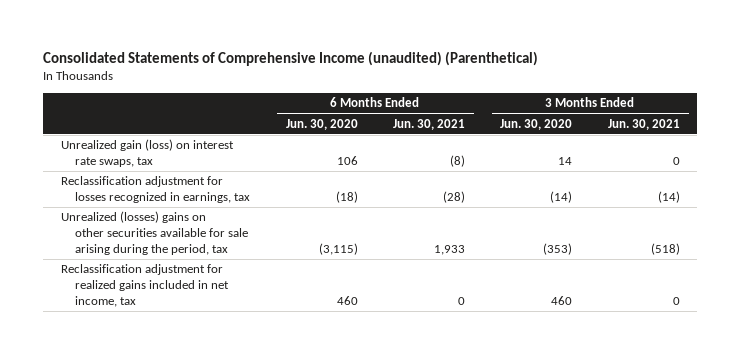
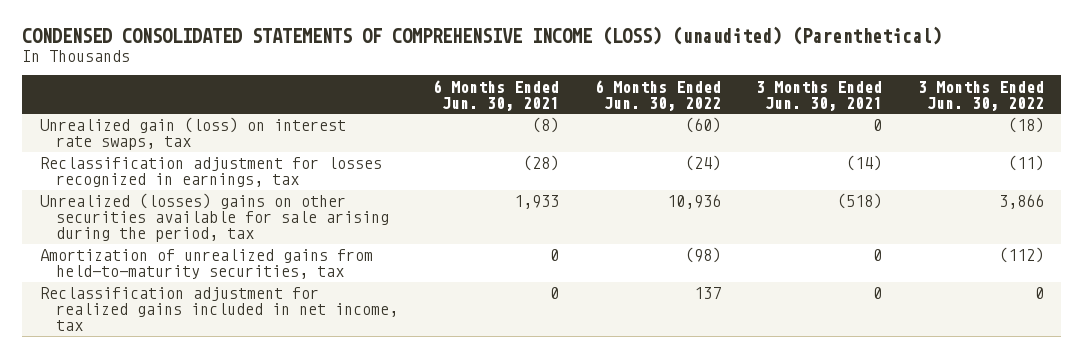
[43,50,539,66] Consolidated Statements of Comprehensive Income (unaudited) (Parenthetical) -> [22,26,943,46] CONDENSED CONSOLIDATED STATEMENTS OF COMPREHENSIVE INCOME (LOSS) (unaudited) (Parenthetical)
[285,118,358,130] Jun. 30, 2020 -> none
[500,118,573,130] Jun. 30, 2020 -> none
none -> [594,79,721,111] 6 Months Ended Jun. 30, 2022
none -> [917,80,1044,111] 3 Months Ended Jun. 30, 2022
none -> [39,249,373,280] Amortization of unrealized gains from held-to-maturity securities, tax

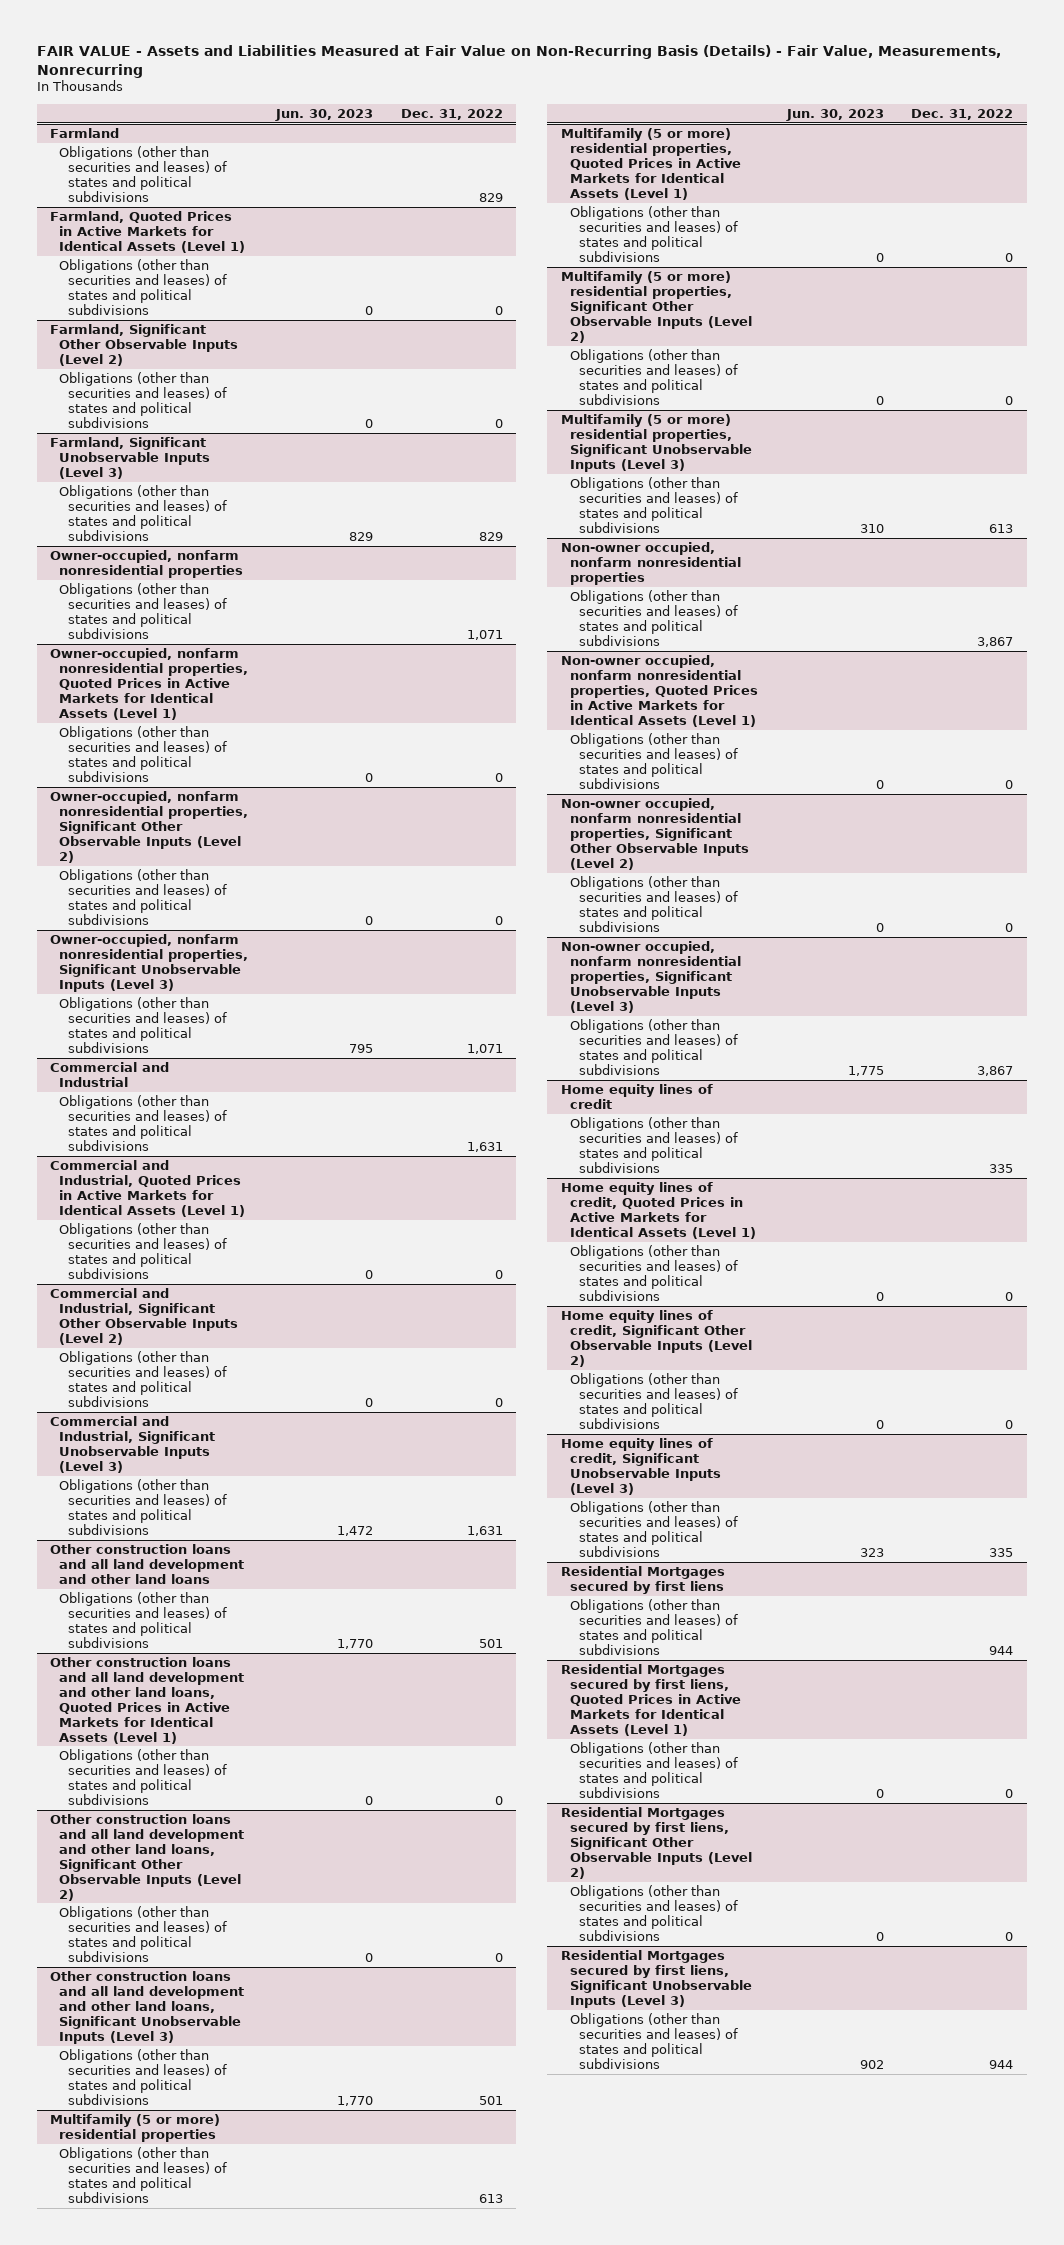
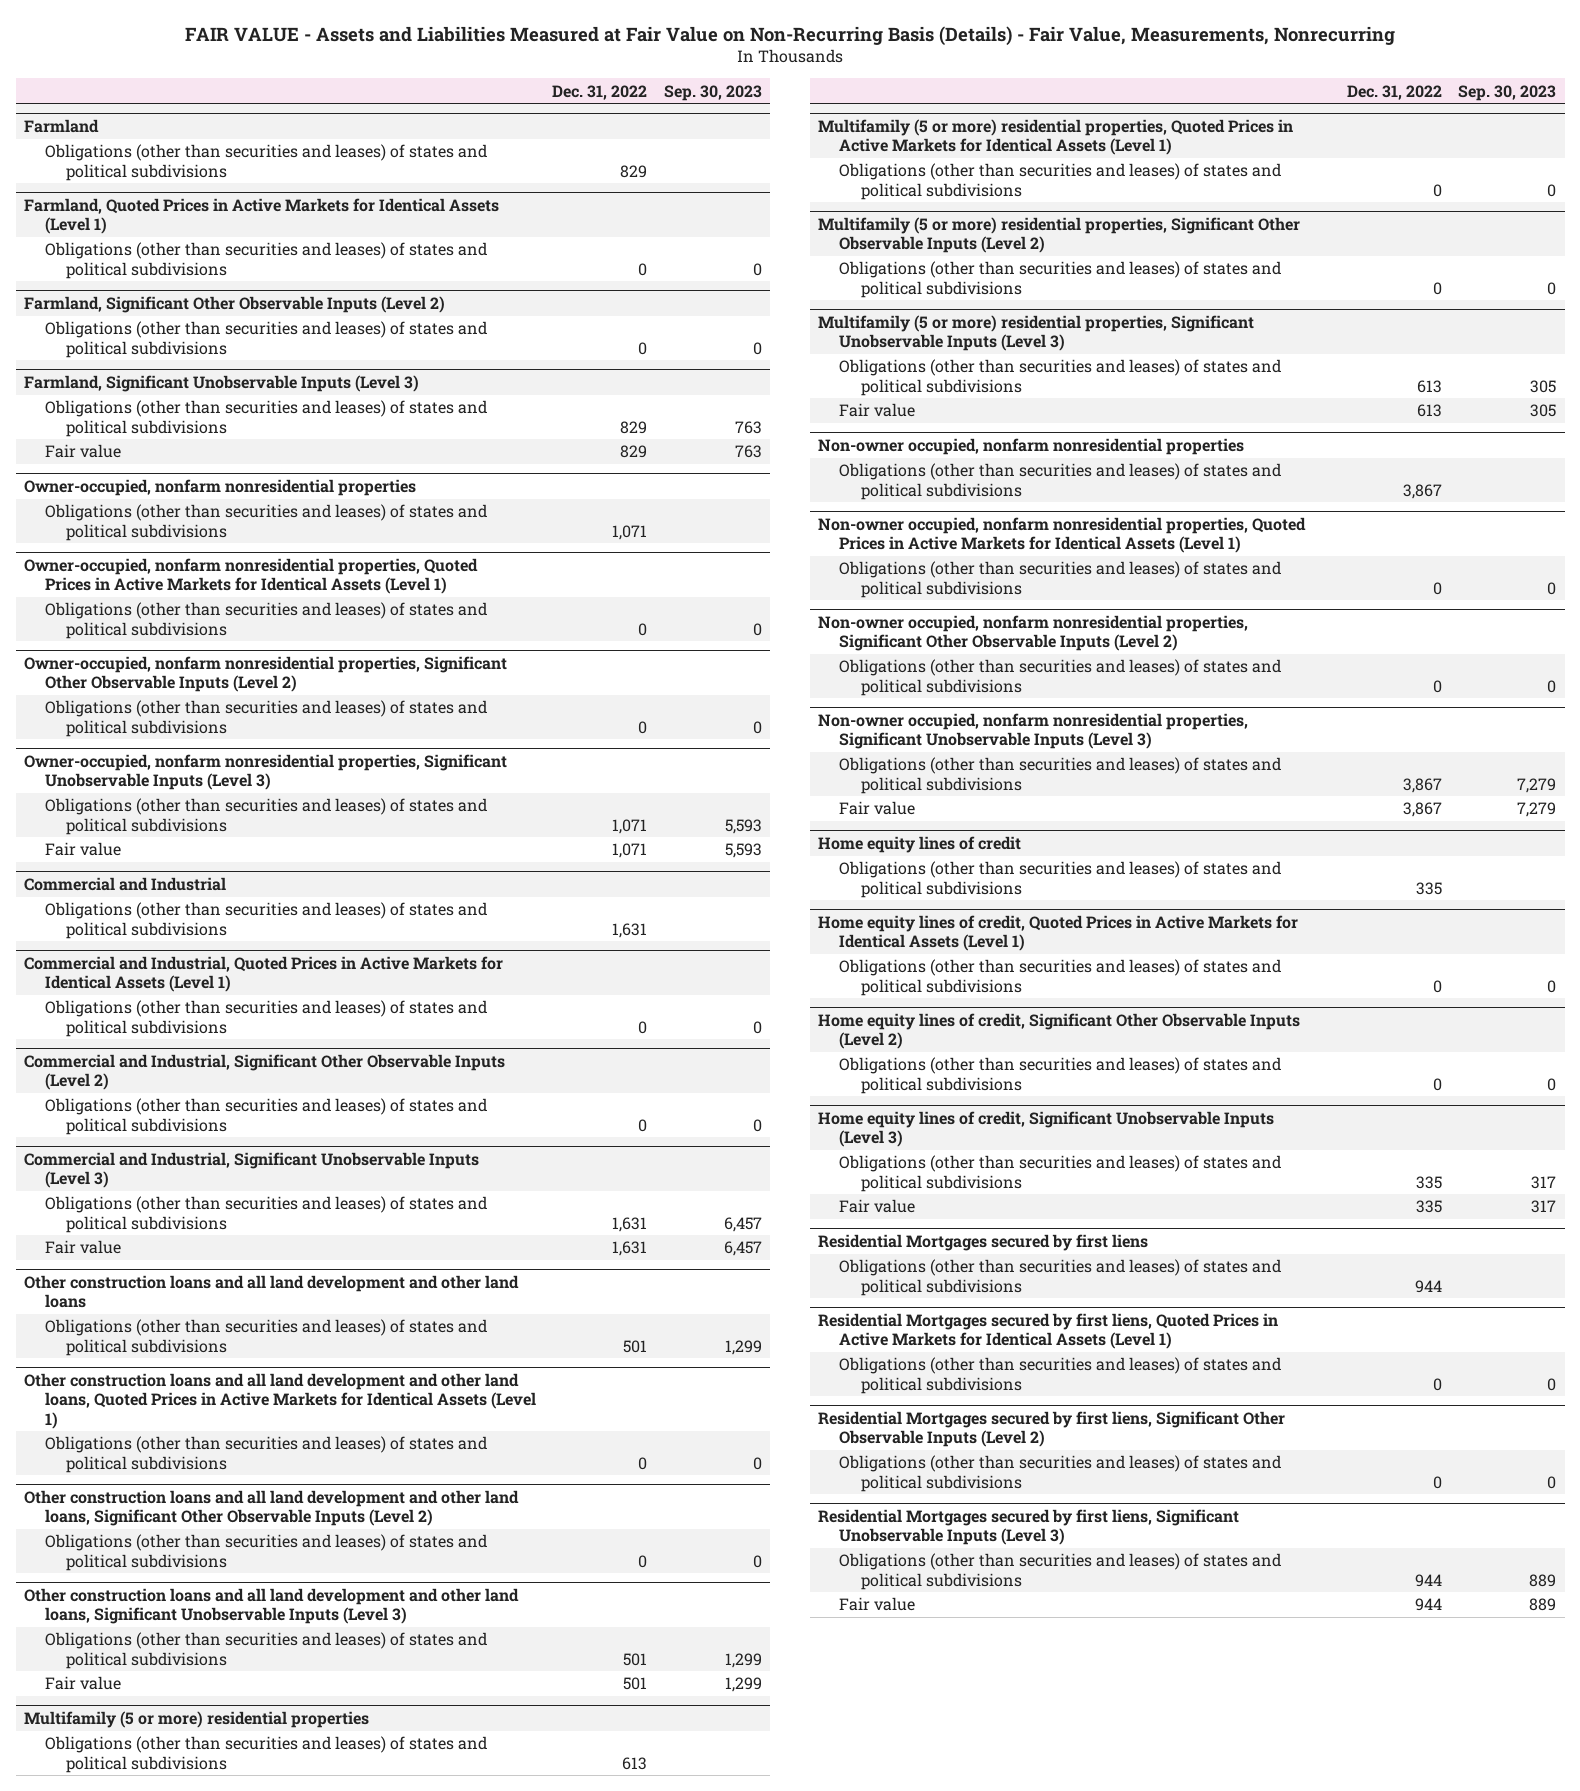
[274,108,373,121] Jun. 30, 2023 -> none
none -> [663,84,762,101] Sep. 30, 2023
none -> [44,444,121,459] Fair value
none -> [44,842,121,857] Fair value
none -> [44,1240,121,1255] Fair value
none -> [44,1676,121,1691] Fair value
none -> [839,403,916,418] Fair value
none -> [839,801,916,816] Fair value
none -> [839,1199,916,1214] Fair value
none -> [839,1597,916,1612] Fair value

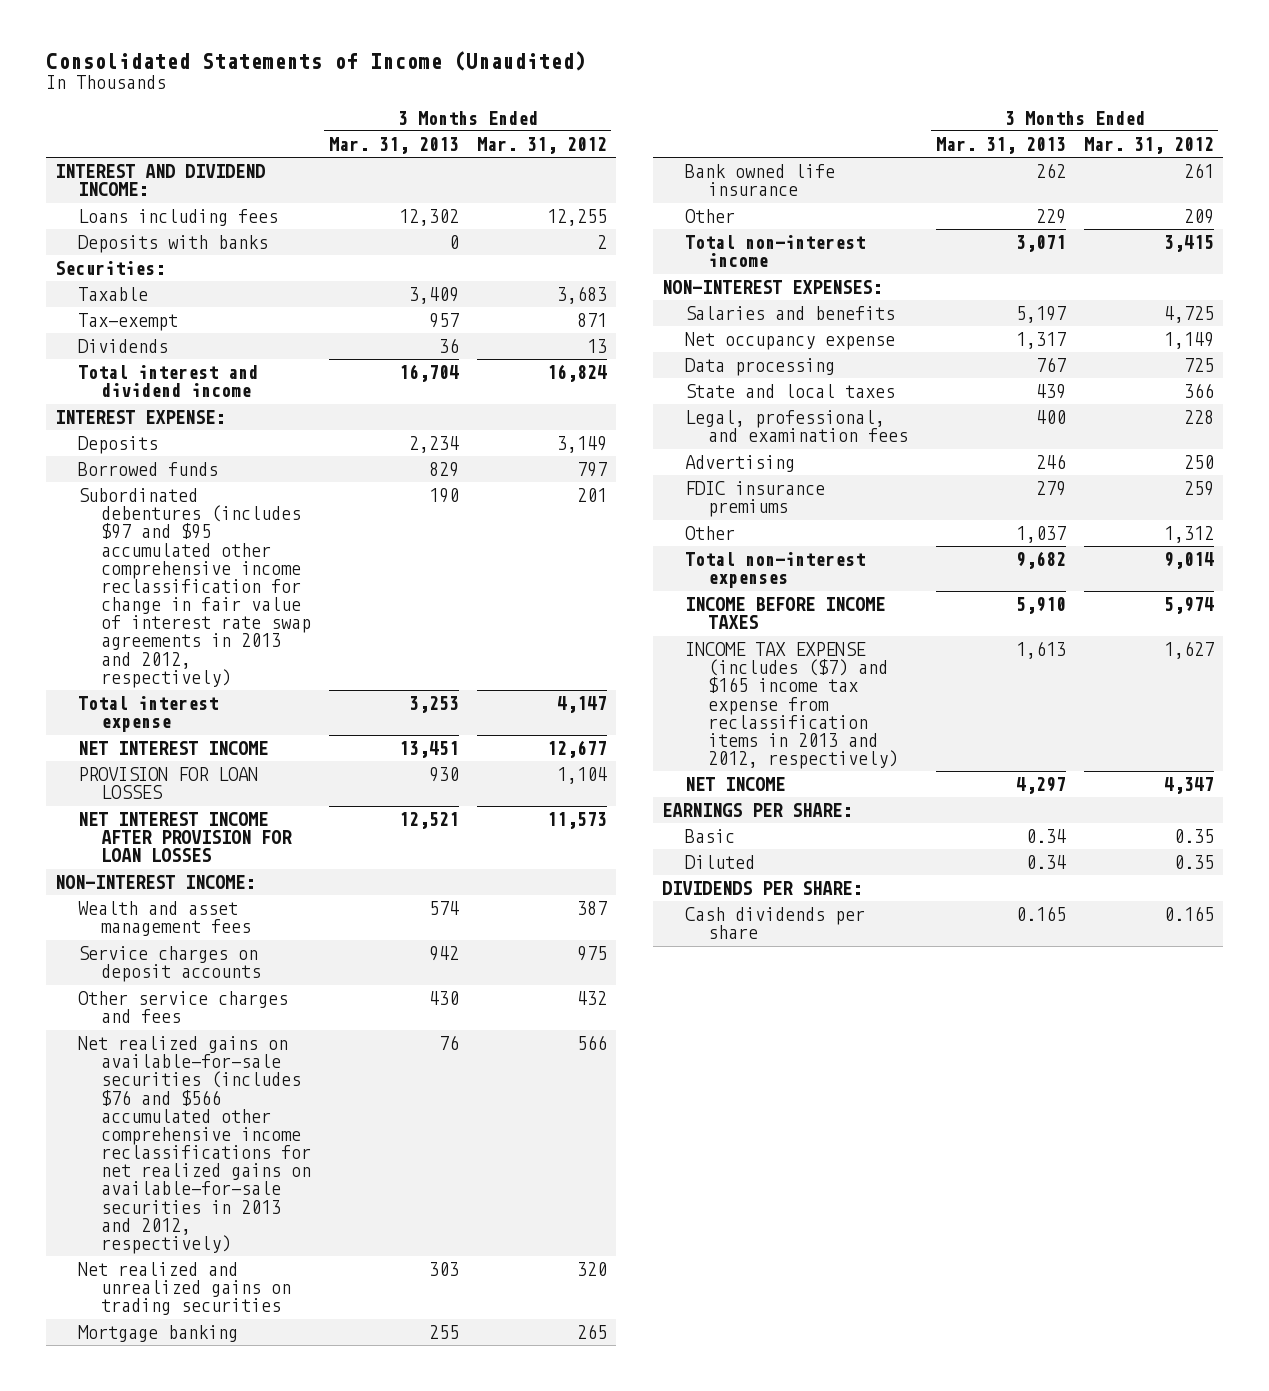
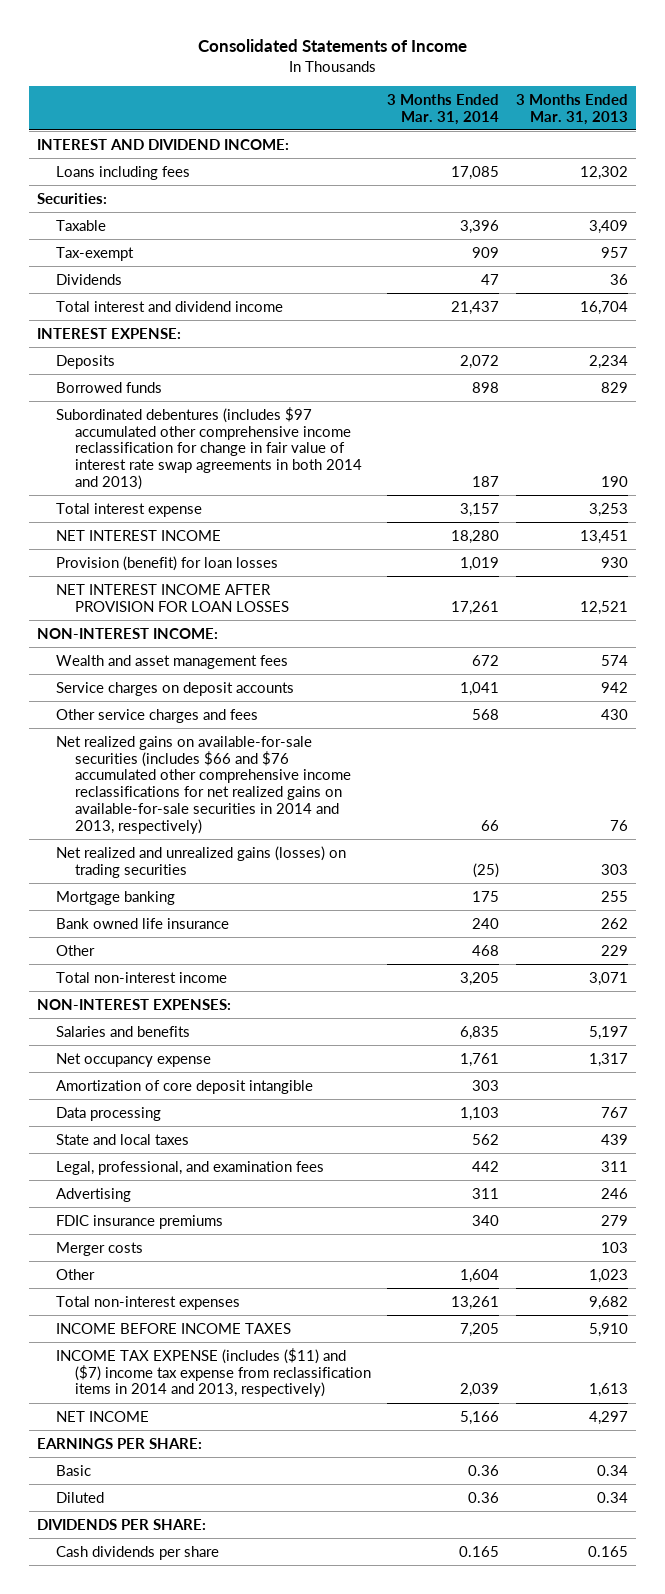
[45,51,586,72] Consolidated Statements of Income (Unaudited) -> [197,38,467,52] Consolidated Statements of Income
[476,136,607,154] Mar. 31, 2012 -> none
none -> [387,93,500,125] 3 Months Ended Mar. 31, 2014
[77,235,268,254] Deposits with banks -> none
[77,488,311,688] Subordinated debentures (includes $97 and $95 accumulated other comprehensive income reclassification for change in fair value of interest rate swap agreements in 2013 and 2012, respectively) -> [56,406,363,490] Subordinated debentures (includes $97 accumulated other comprehensive income reclassification for change in fair value of interest rate swap agreements in both 2014 and 2013)
[77,767,258,800] PROVISION FOR LOAN LOSSES -> [56,555,279,571] Provision (benefit) for loan losses
[77,1036,311,1255] Net realized gains on available-for-sale securities (includes $76 and $566 accumulated other comprehensive income reclassifications for net realized gains on available-for-sale securities in 2013 and 2012, respectively) -> [56,735,352,834] Net realized gains on available-for-sale securities (includes $66 and $76 accumulated other comprehensive income reclassifications for net realized gains on available-for-sale securities in 2014 and 2013, respectively)
[77,1262,291,1316] Net realized and unrealized gains on trading securities -> [56,845,347,878] Net realized and unrealized gains (losses) on trading securities
none -> [56,1079,314,1094] Amortization of core deposit intangible
[1035,410,1066,425] 400 -> [600,1160,628,1172] 311
none -> [56,1241,144,1256] Merger costs
[1015,526,1066,544] 1,037 -> [588,1268,628,1283] 1,023
[684,642,898,770] INCOME TAX EXPENSE (includes ($7) and $165 income tax expense from reclassification items in 2013 and 2012, respectively) -> [56,1347,372,1398] INCOME TAX EXPENSE (includes ($11) and ($7) income tax expense from reclassification items in 2014 and 2013, respectively)

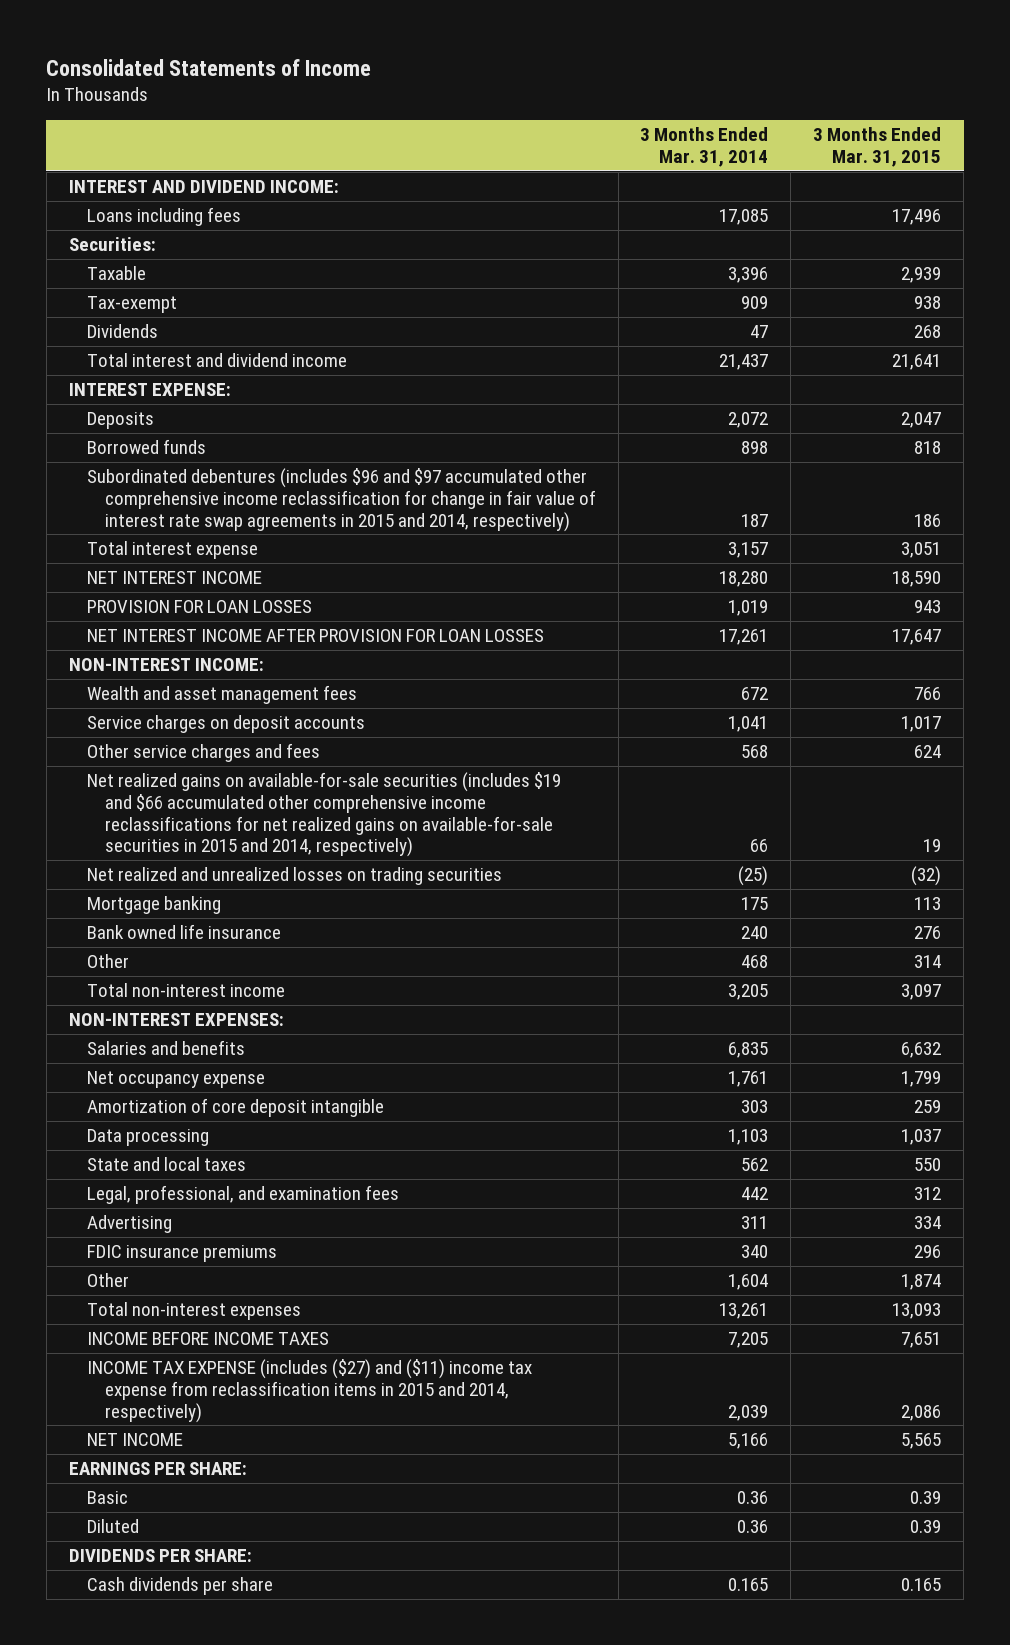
[515,93,628,125] 3 Months Ended Mar. 31, 2013 -> none
none -> [813,127,942,168] 3 Months Ended Mar. 31, 2015
[56,406,363,490] Subordinated debentures (includes $97 accumulated other comprehensive income reclassification for change in fair value of interest rate swap agreements in both 2014 and 2013) -> [86,468,596,532] Subordinated debentures (includes $96 and $97 accumulated other comprehensive income reclassification for change in fair value of interest rate swap agreements in 2015 and 2014, respectively)
[56,555,279,571] Provision (benefit) for loan losses -> [86,600,312,614] PROVISION FOR LOAN LOSSES
[56,735,352,834] Net realized gains on available-for-sale securities (includes $66 and $76 accumulated other comprehensive income reclassifications for net realized gains on available-for-sale securities in 2014 and 2013, respectively) -> [86,772,561,858] Net realized gains on available-for-sale securities (includes $19 and $66 accumulated other comprehensive income reclassifications for net realized gains on available-for-sale securities in 2015 and 2014, respectively)
[56,845,347,878] Net realized and unrealized gains (losses) on trading securities -> [86,867,502,886] Net realized and unrealized losses on trading securities
[56,1241,144,1256] Merger costs -> none
[56,1347,372,1398] INCOME TAX EXPENSE (includes ($11) and ($7) income tax expense from reclassification items in 2014 and 2013, respectively) -> [86,1359,532,1423] INCOME TAX EXPENSE (includes ($27) and ($11) income tax expense from reclassification items in 2015 and 2014, respectively)

